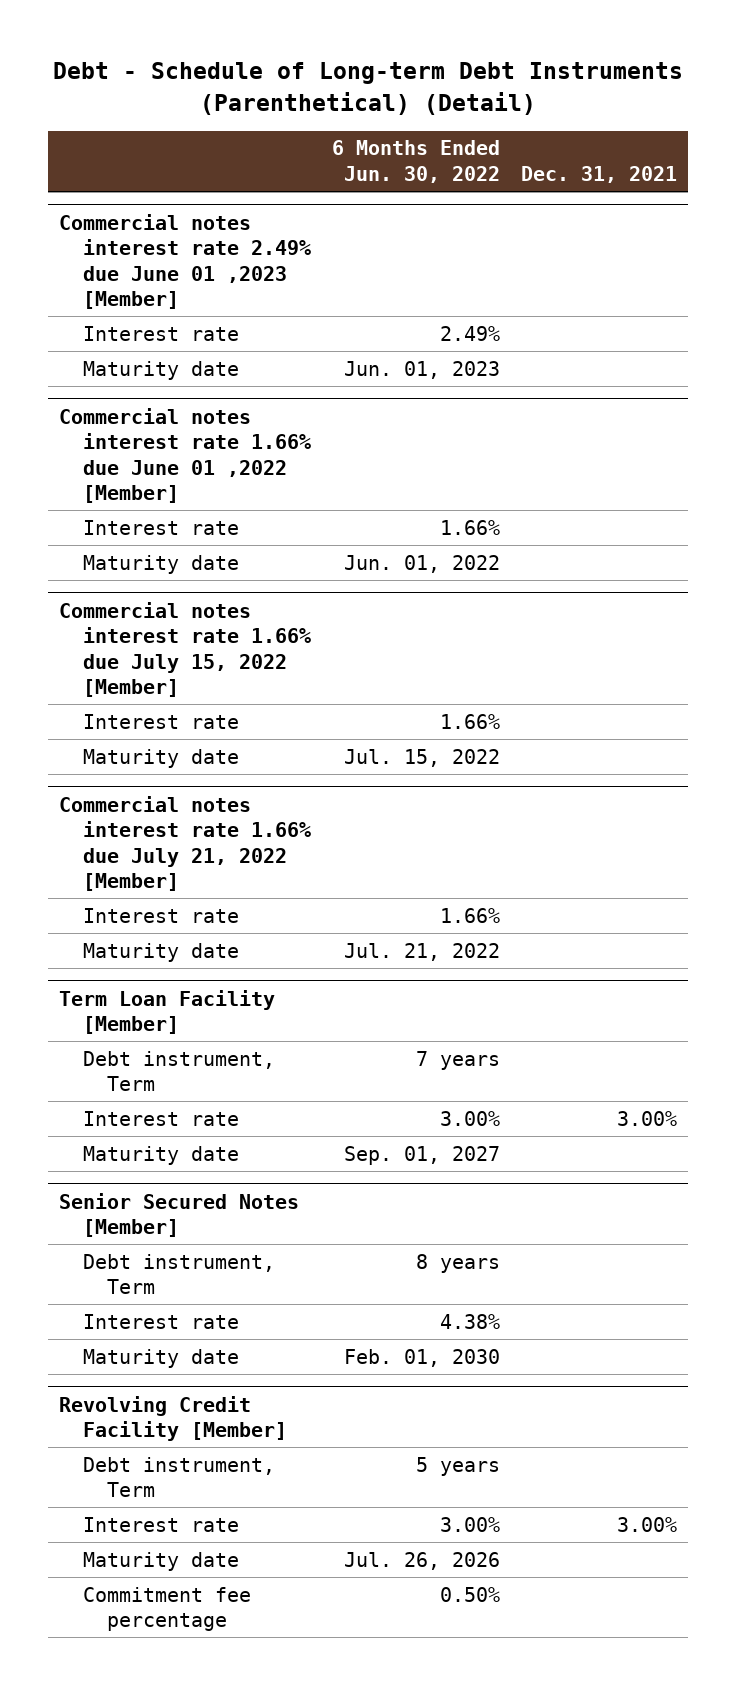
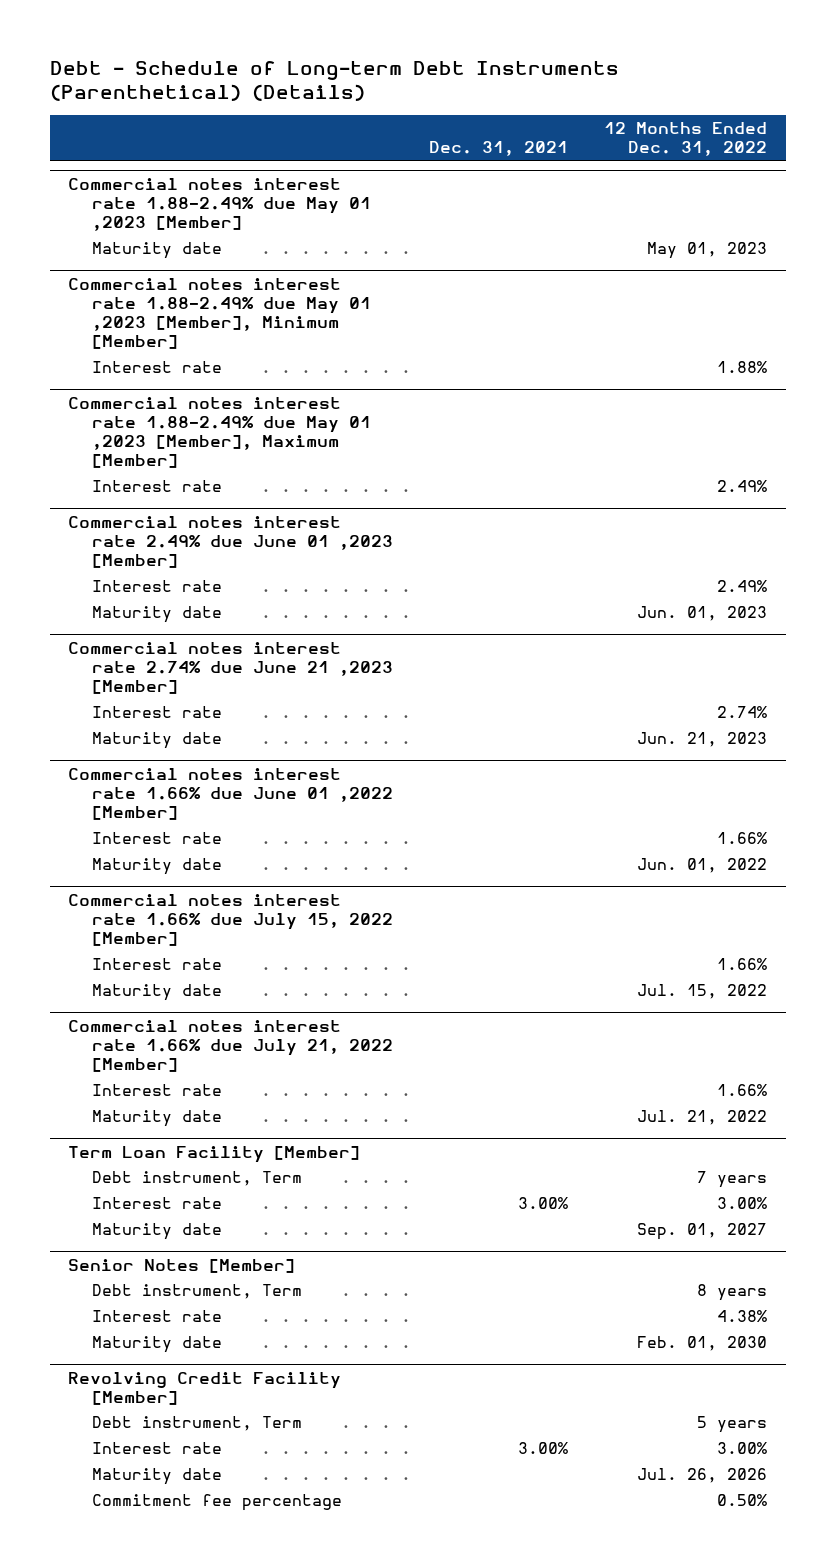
[53,62,684,115] Debt - Schedule of Long-term Debt Instruments (Parenthetical) (Detail) -> [49,60,619,102] Debt - Schedule of Long-term Debt Instruments (Parenthetical) (Details)
[332,140,501,183] 6 Months Ended Jun. 30, 2022 -> none
none -> [604,122,768,157] 12 Months Ended Dec. 31, 2022
none -> [67,177,371,231] Commercial notes interest rate 1.88-2.49% due May 01 ,2023 [Member]
none -> [91,242,222,260] Maturity date
none -> [67,277,371,349] Commercial notes interest rate 1.88-2.49% due May 01 ,2023 [Member], Minimum [Member]
none -> [91,361,222,374] Interest rate
none -> [67,396,371,468] Commercial notes interest rate 1.88-2.49% due May 01 ,2023 [Member], Maximum [Member]
none -> [91,480,222,493] Interest rate
none -> [67,641,393,694] Commercial notes interest rate 2.74% due June 21 ,2023 [Member]
none -> [91,706,222,719] Interest rate
none -> [91,732,222,750] Maturity date
[58,1192,299,1238] Senior Secured Notes [Member] -> [67,1258,295,1273] Senior Notes [Member]

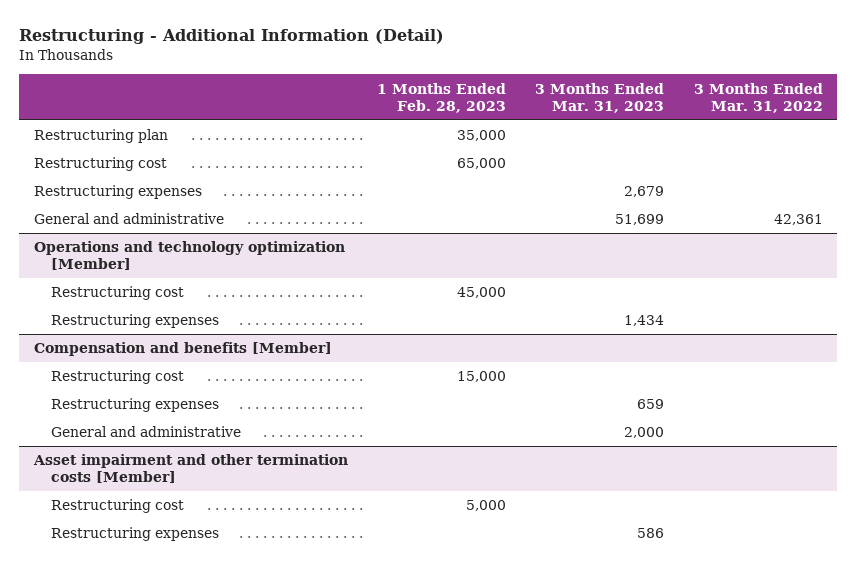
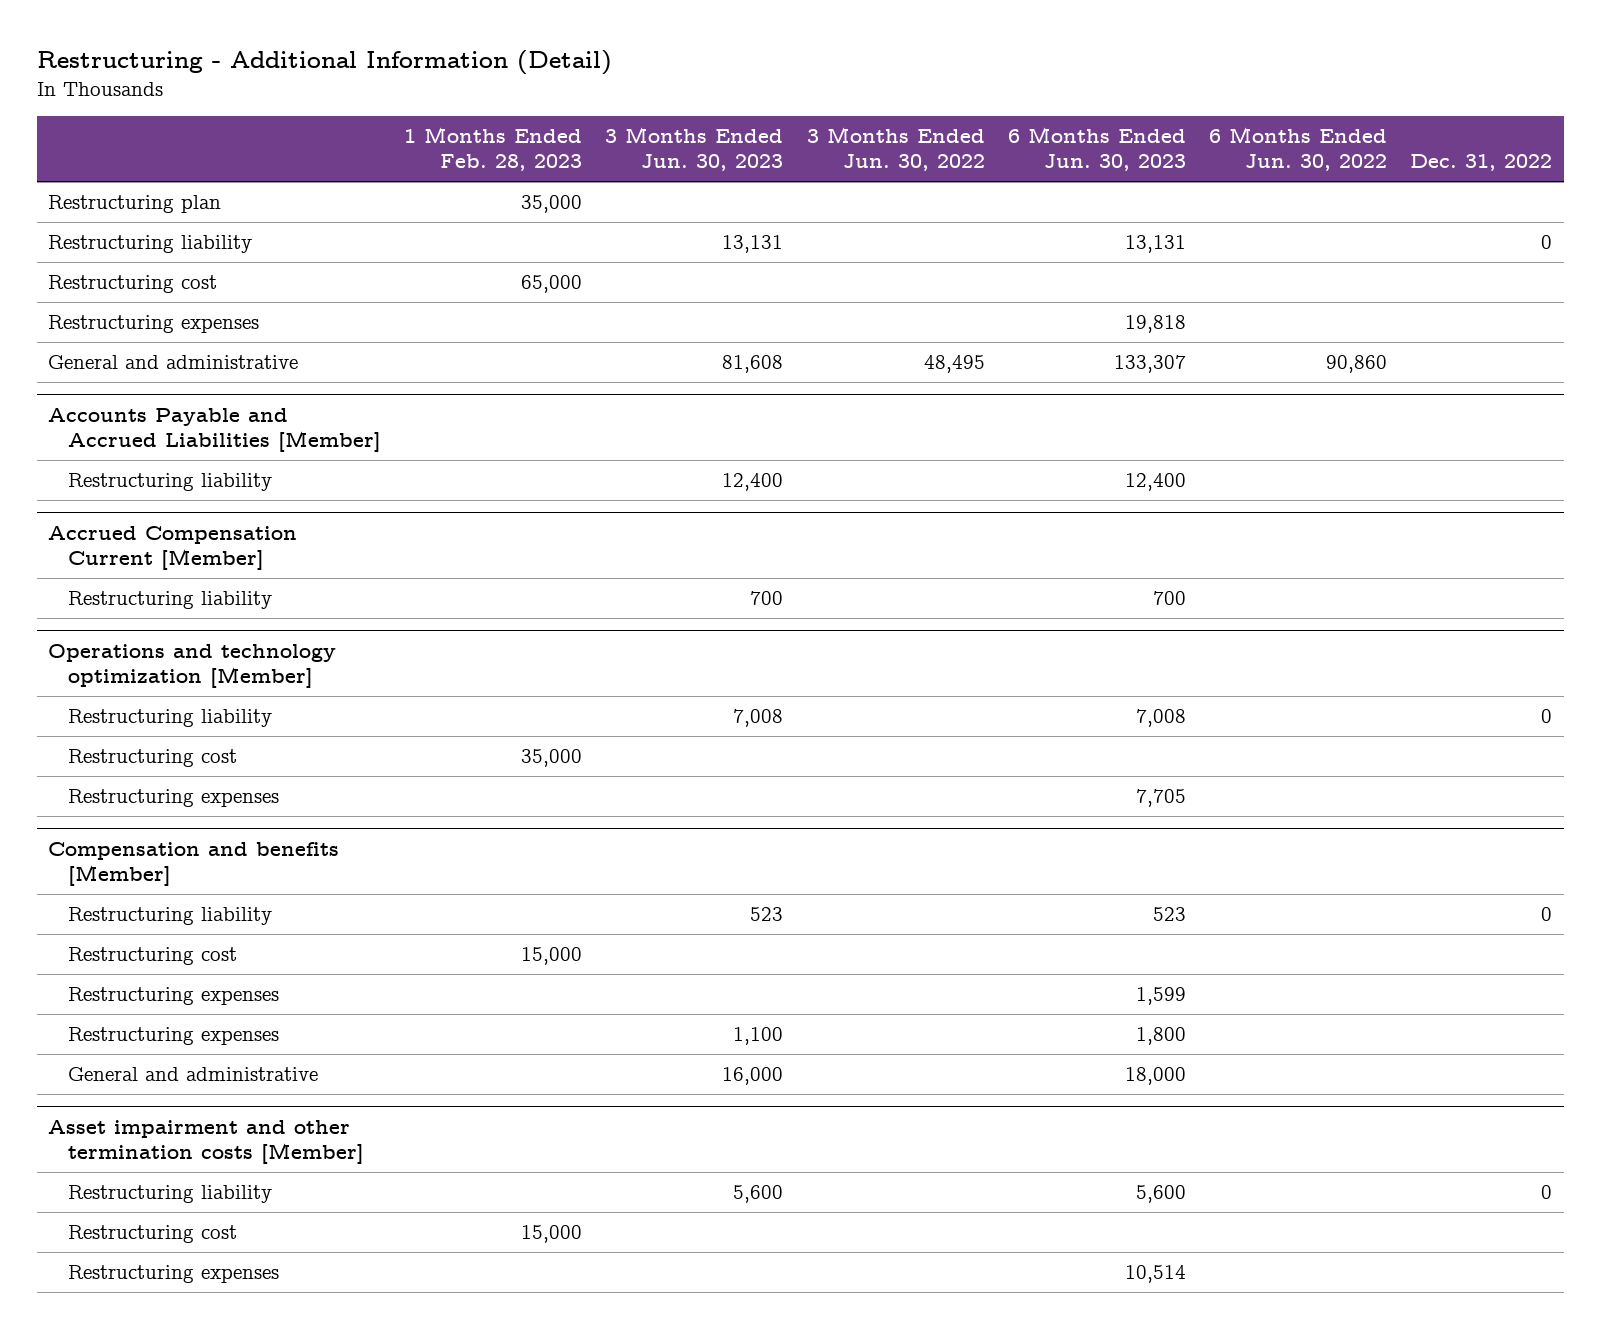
[535,82,665,113] 3 Months Ended Mar. 31, 2023 -> none
[693,82,823,113] 3 Months Ended Mar. 31, 2022 -> none
none -> [605,126,784,172] 3 Months Ended Jun. 30, 2023
none -> [806,126,985,172] 3 Months Ended Jun. 30, 2022
none -> [1007,126,1186,172] 6 Months Ended Jun. 30, 2023
none -> [1208,126,1387,172] 6 Months Ended Jun. 30, 2022
none -> [1410,154,1553,172] Dec. 31, 2022
none -> [48,234,253,253] Restructuring liability
none -> [48,407,382,453] Accounts Payable and Accrued Liabilities [Member]
none -> [68,472,273,491] Restructuring liability
none -> [48,525,298,571] Accrued Compensation Current [Member]
none -> [68,590,273,609] Restructuring liability
none -> [68,708,273,727] Restructuring liability
[457,287,507,299] 45,000 -> [521,748,583,767] 35,000
none -> [68,906,273,925] Restructuring liability
none -> [68,1026,280,1045] Restructuring expenses
none -> [68,1184,273,1203] Restructuring liability
[466,500,507,512] 5,000 -> [521,1224,583,1243] 15,000

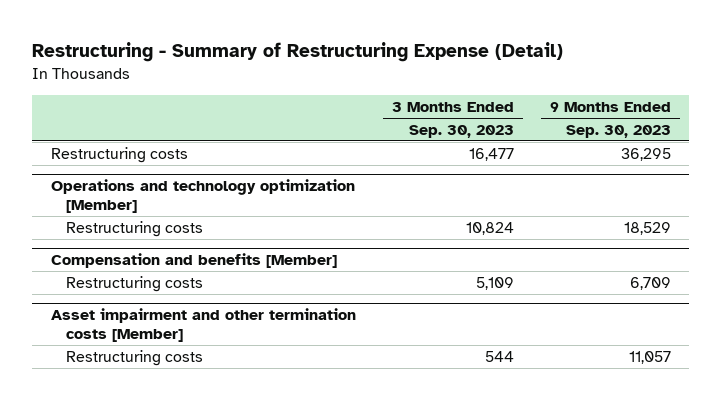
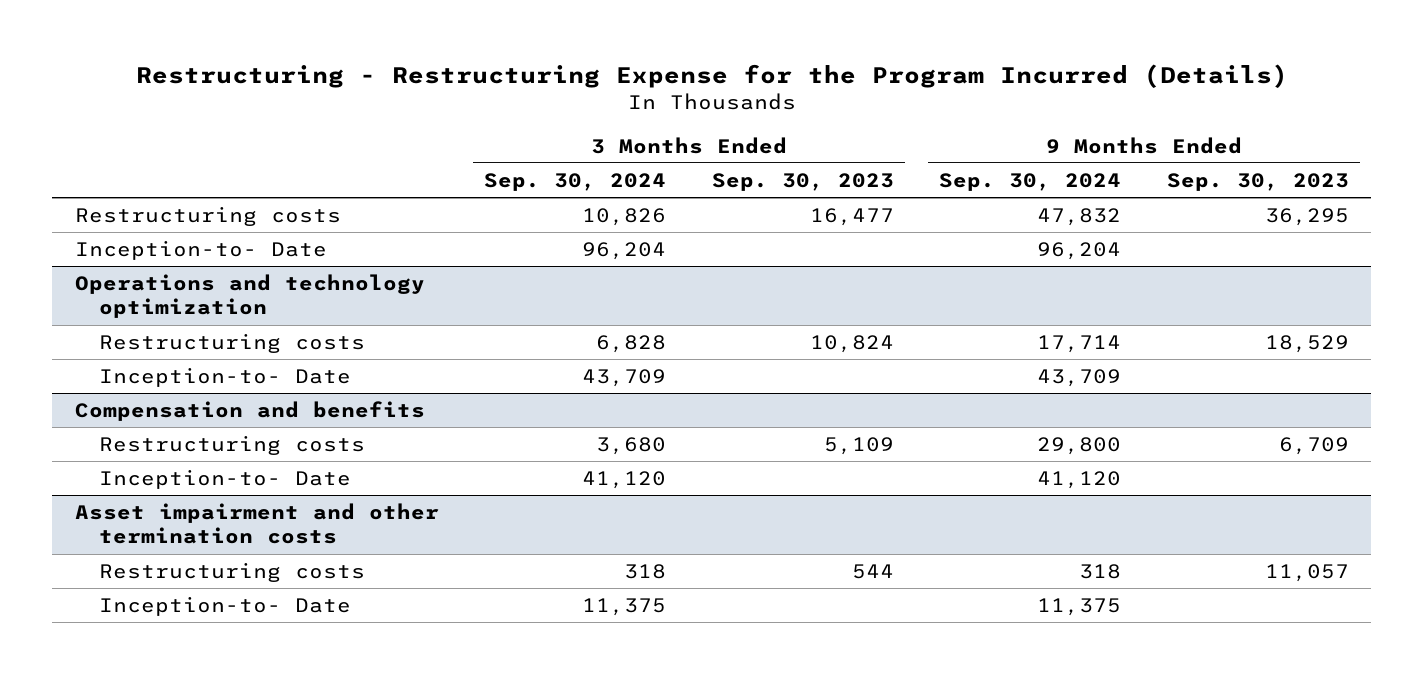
[32,42,564,63] Restructuring - Summary of Restructuring Expense (Detail) -> [135,63,1288,88] Restructuring - Restructuring Expense for the Program Incurred (Details)
none -> [484,172,667,191] Sep. 30, 2024
none -> [939,172,1122,191] Sep. 30, 2024
none -> [74,239,327,260] Inception-to- Date
[50,179,355,213] Operations and technology optimization [Member] -> [74,273,425,319] Operations and technology optimization
none -> [98,366,351,387] Inception-to- Date
[50,253,337,269] Compensation and benefits [Member] -> [74,400,425,421] Compensation and benefits
none -> [98,468,351,489] Inception-to- Date
[50,308,356,342] Asset impairment and other termination costs [Member] -> [74,502,439,545] Asset impairment and other termination costs
none -> [98,595,351,616] Inception-to- Date

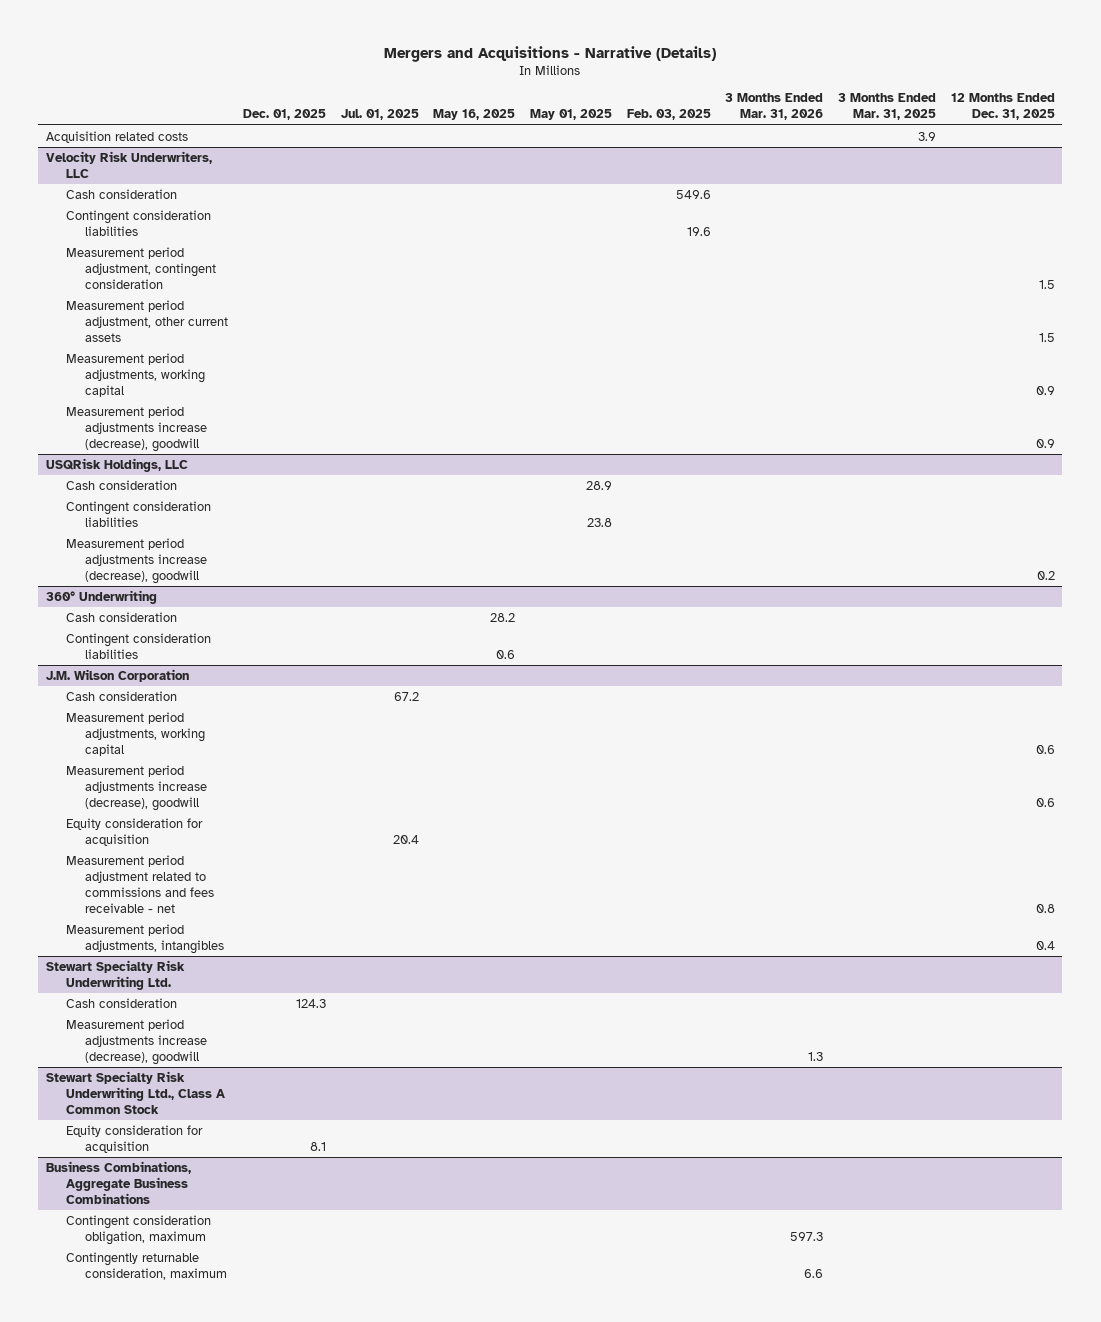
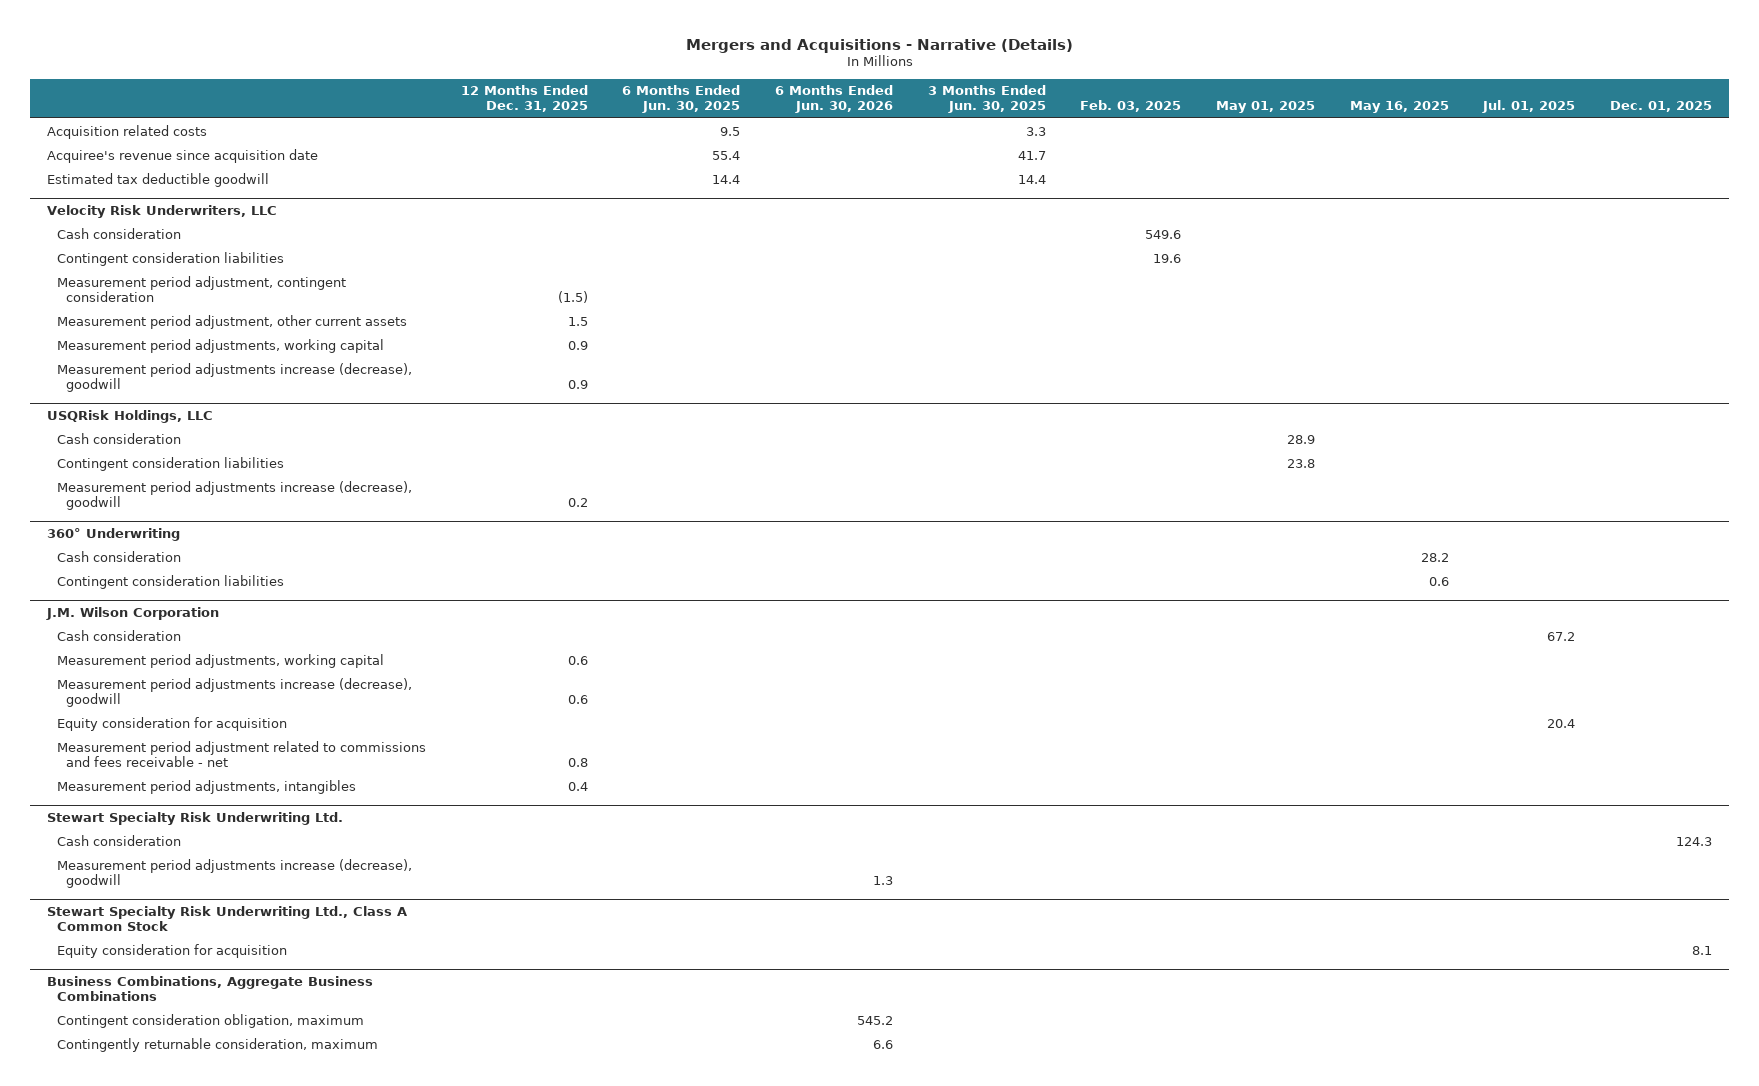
[725,93,824,121] 3 Months Ended Mar. 31, 2026 -> none
[838,93,937,121] 3 Months Ended Mar. 31, 2025 -> none
none -> [622,85,741,114] 6 Months Ended Jun. 30, 2025
none -> [774,85,893,114] 6 Months Ended Jun. 30, 2026
none -> [927,85,1046,114] 3 Months Ended Jun. 30, 2025
none -> [47,148,319,163] Acquiree's revenue since acquisition date
none -> [47,172,270,187] Estimated tax deductible goodwill
[1038,279,1055,289] 1.5 -> [557,290,588,303] (1.5)

